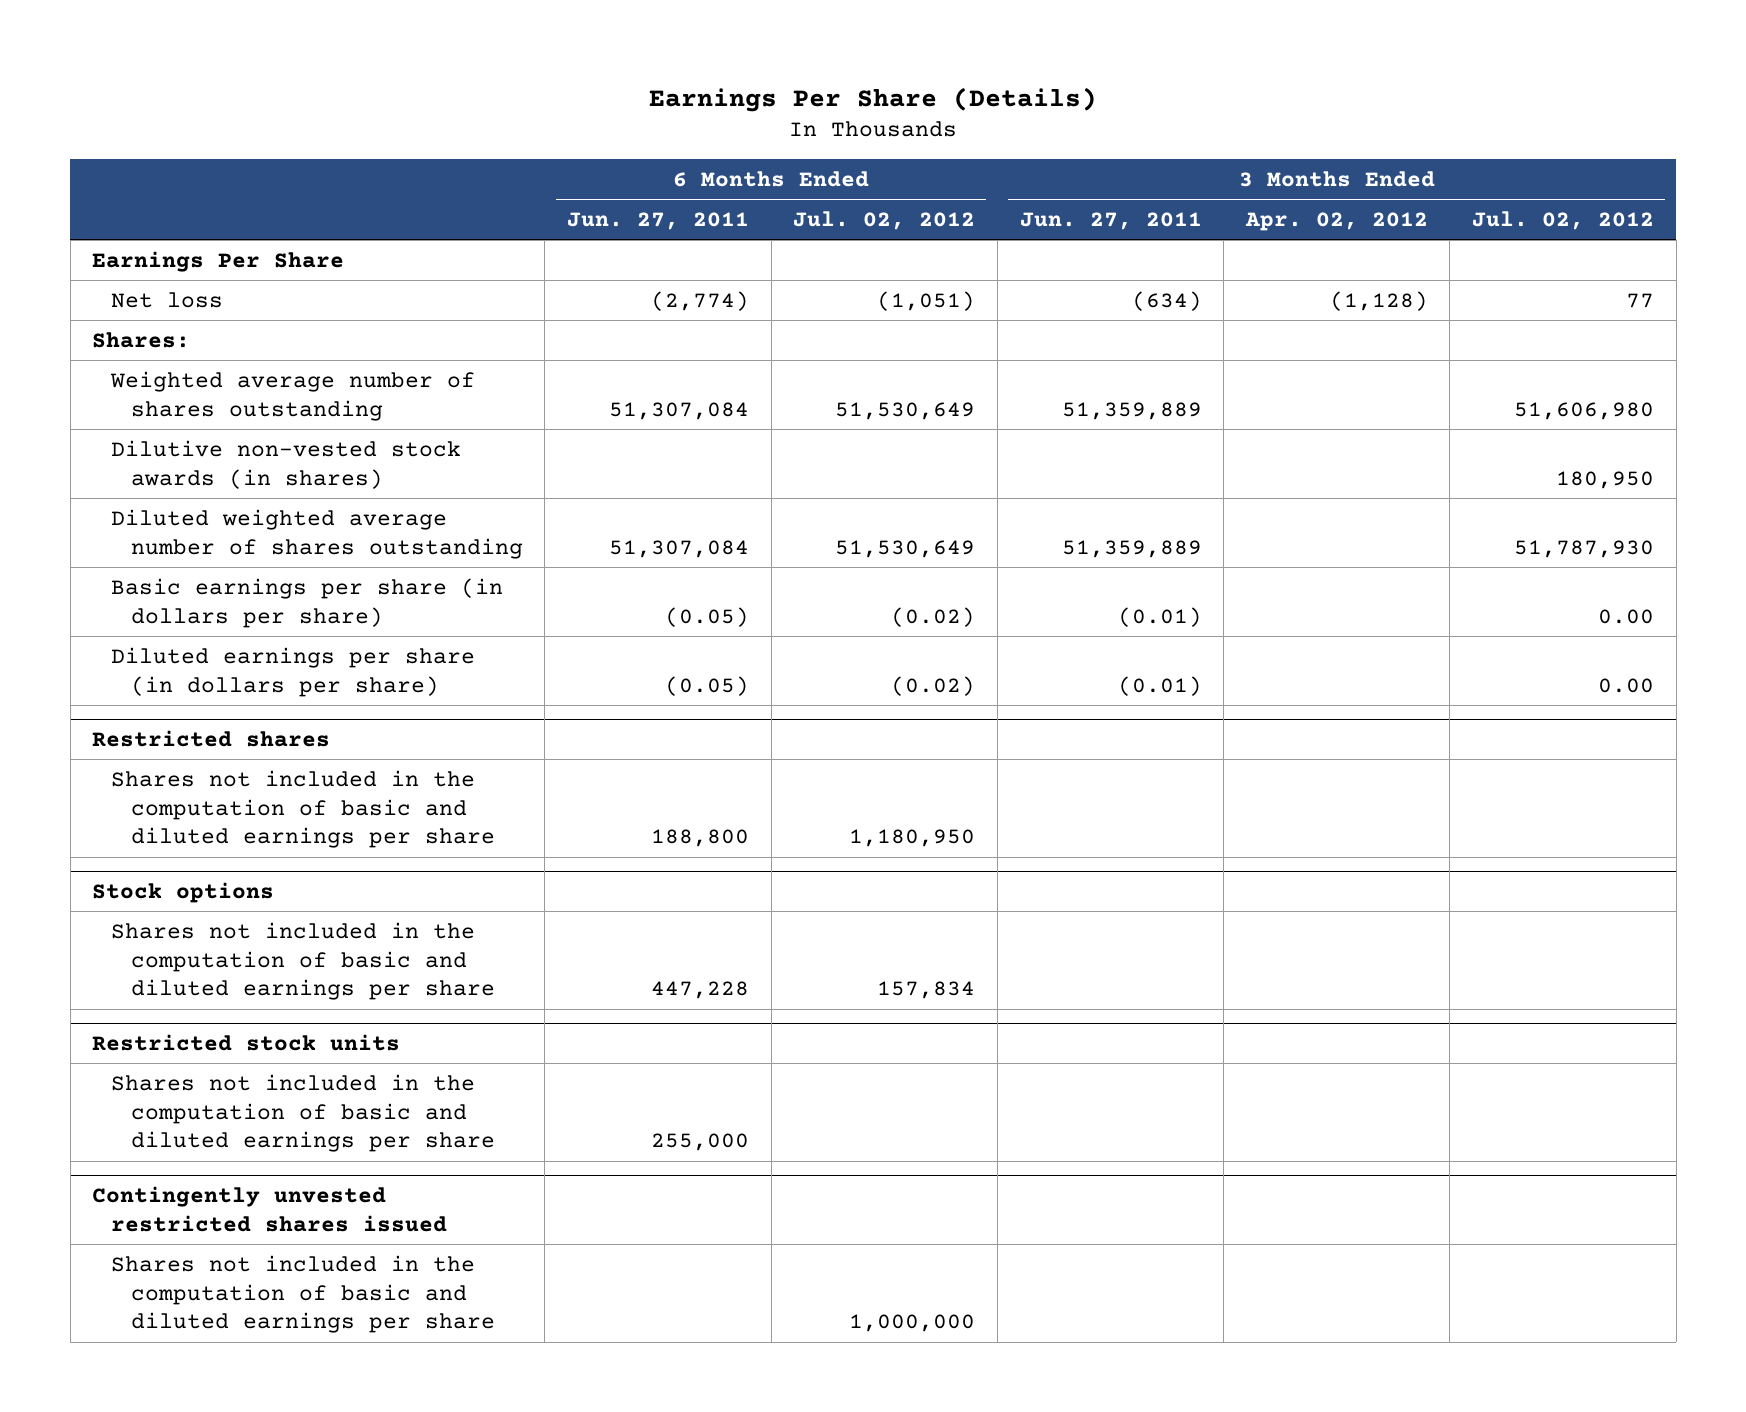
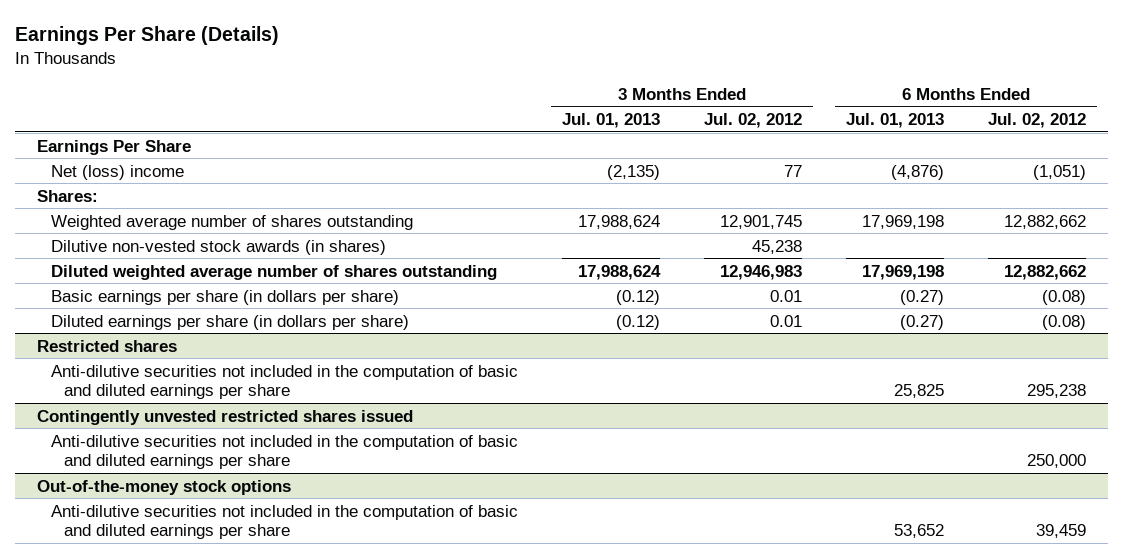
[566,211,749,230] Jun. 27, 2011 -> none
[1019,211,1202,230] Jun. 27, 2011 -> none
[1244,211,1428,231] Apr. 02, 2012 -> none
none -> [561,113,660,129] Jul. 01, 2013
none -> [845,113,944,129] Jul. 01, 2013
[111,291,224,308] Net loss -> [50,164,184,180] Net (loss) income
[835,401,976,420] 51,530,649 -> [1003,214,1086,229] 12,882,662
[1514,401,1655,420] 51,606,980 -> [719,214,802,229] 12,901,745
[1556,470,1655,489] 180,950 -> [751,239,802,254] 45,238
[835,539,976,558] 51,530,649 -> [1003,264,1086,280] 12,882,662
[1514,539,1655,558] 51,787,930 -> [719,264,802,280] 12,946,983
[891,606,976,627] (0.02) -> [1041,289,1086,305] (0.08)
[1598,608,1655,624] 0.00 -> [769,289,802,302] 0.01
[891,675,976,696] (0.02) -> [1041,314,1086,330] (0.08)
[1598,677,1655,693] 0.00 -> [769,314,802,327] 0.01
[92,882,275,904] Stock options -> none
[111,921,495,1001] Shares not included in the computation of basic and diluted earnings per share -> none
[92,1034,401,1052] Restricted stock units -> none
[111,1073,495,1153] Shares not included in the computation of basic and diluted earnings per share -> none
[111,769,495,849] Shares not included in the computation of basic and diluted earnings per share -> [50,364,518,400] Anti-dilutive securities not included in the computation of basic and diluted earnings per share
[849,829,976,848] 1,180,950 -> [1026,384,1086,399] 295,238
[111,1254,495,1334] Shares not included in the computation of basic and diluted earnings per share -> [50,434,518,470] Anti-dilutive securities not included in the computation of basic and diluted earnings per share
[849,1314,976,1333] 1,000,000 -> [1026,454,1086,469] 250,000
none -> [37,479,292,495] Out-of-the-money stock options
none -> [50,504,518,540] Anti-dilutive securities not included in the computation of basic and diluted earnings per share

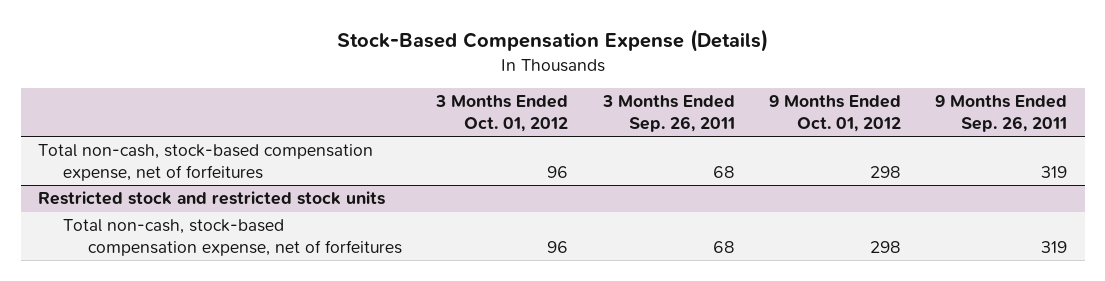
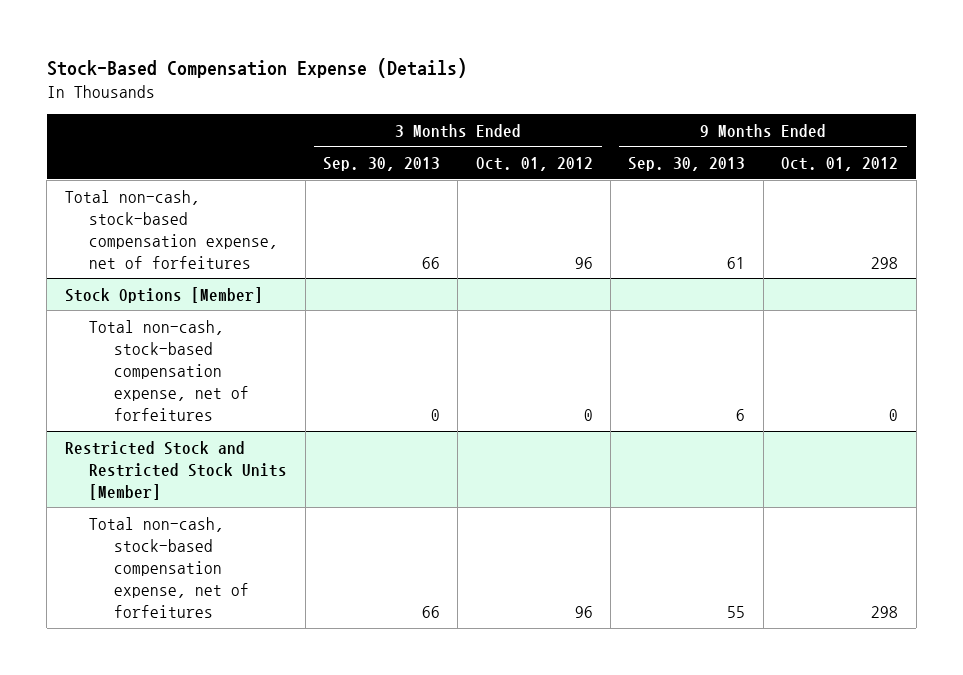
[601,95,735,132] 3 Months Ended Sep. 26, 2011 -> none
[935,95,1068,132] 9 Months Ended Sep. 26, 2011 -> none
none -> [322,156,440,171] Sep. 30, 2013
none -> [628,156,746,171] Sep. 30, 2013
none -> [64,286,263,303] Stock Options [Member]
none -> [89,319,249,421] Total non-cash, stock-based compensation expense, net of forfeitures
[37,191,385,206] Restricted stock and restricted stock units -> [64,440,288,500] Restricted Stock and Restricted Stock Units [Member]

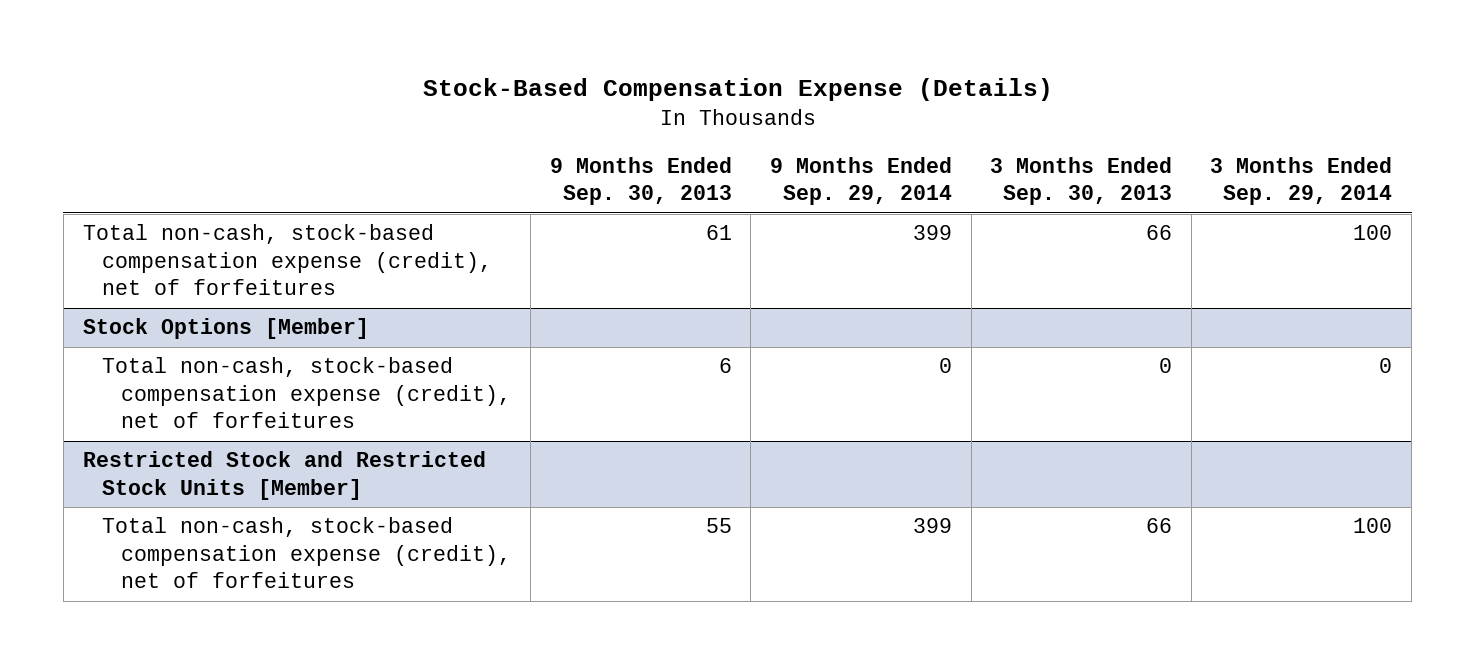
[475,156,593,171] Oct. 01, 2012 -> none
[781,156,899,171] Oct. 01, 2012 -> none
none -> [769,156,952,206] 9 Months Ended Sep. 29, 2014
none -> [1210,156,1393,206] 3 Months Ended Sep. 29, 2014
[64,189,279,269] Total non-cash, stock-based compensation expense, net of forfeitures -> [82,224,492,296] Total non-cash, stock-based compensation expense (credit), net of forfeitures
[89,319,249,421] Total non-cash, stock-based compensation expense, net of forfeitures -> [101,357,512,429] Total non-cash, stock-based compensation expense (credit), net of forfeitures
[89,516,249,618] Total non-cash, stock-based compensation expense, net of forfeitures -> [101,517,512,589] Total non-cash, stock-based compensation expense (credit), net of forfeitures

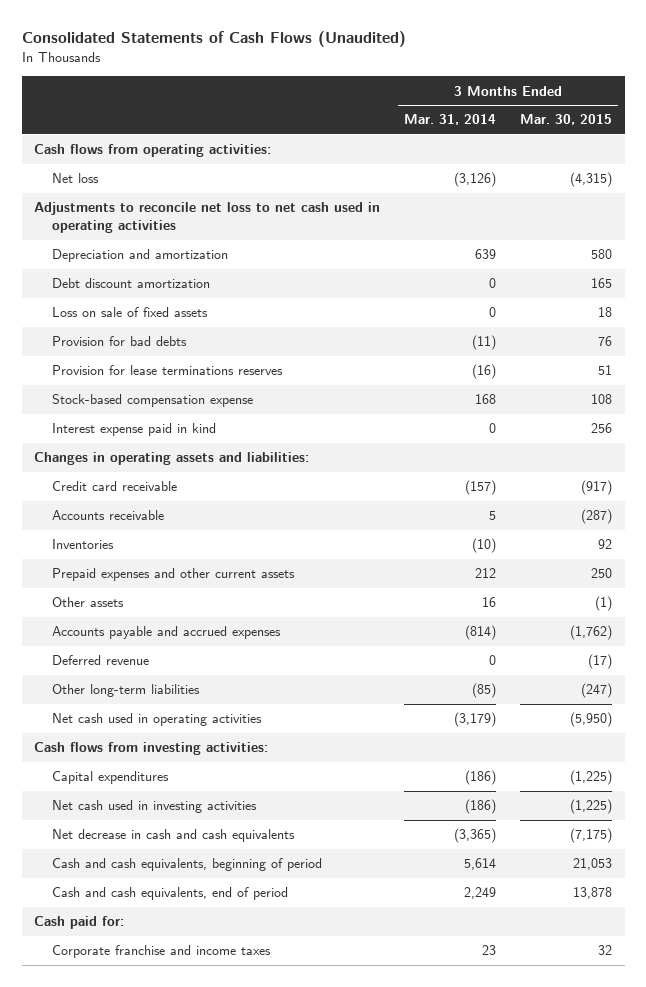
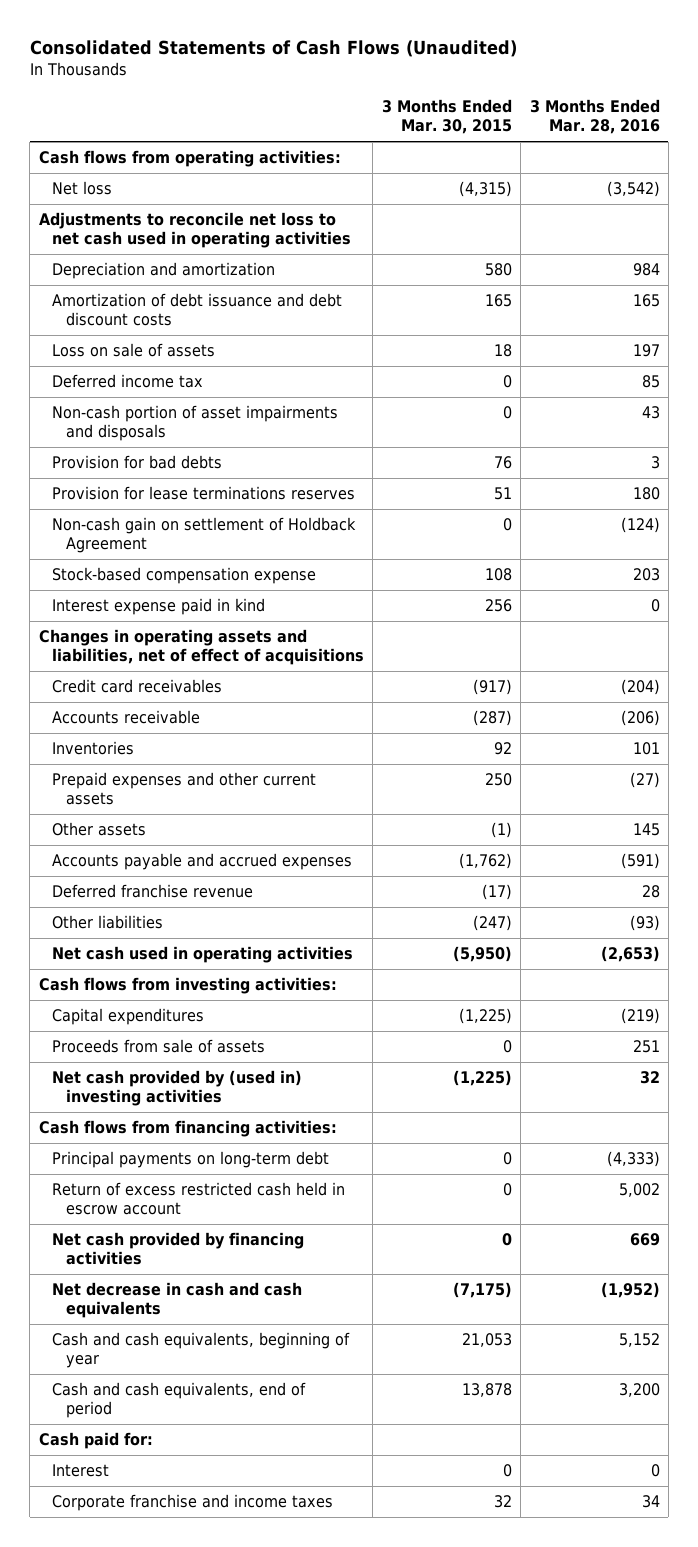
[404,114,497,126] Mar. 31, 2014 -> none
none -> [529,99,660,135] 3 Months Ended Mar. 28, 2016
[51,278,210,289] Debt discount amortization -> [52,293,343,327] Amortization of debt issuance and debt discount costs
[51,307,208,318] Loss on sale of fixed assets -> [52,343,216,358] Loss on sale of assets
none -> [52,374,204,389] Deferred income tax
none -> [52,405,339,442] Non-cash portion of asset impairments and disposals
none -> [52,517,357,554] Non-cash gain on settlement of Holdback Agreement
[33,452,309,466] Changes in operating assets and liabilities: -> [38,629,365,666] Changes in operating assets and liabilities, net of effect of acquisitions
[51,481,177,492] Credit card receivable -> [52,679,223,694] Credit card receivables
[51,655,149,666] Deferred revenue -> [52,884,254,899] Deferred franchise revenue
[51,684,200,698] Other long-term liabilities -> [52,915,164,930] Other liabilities
none -> [52,1039,266,1054] Proceeds from sale of assets
[51,800,257,814] Net cash used in investing activities -> [52,1070,303,1107] Net cash provided by (used in) investing activities
none -> [38,1120,337,1138] Cash flows from financing activities:
none -> [52,1151,330,1169] Principal payments on long-term debt
none -> [52,1182,346,1216] Return of excess restricted cash held in escrow account
none -> [52,1232,305,1266] Net cash provided by financing activities
[51,858,322,872] Cash and cash equivalents, beginning of period -> [52,1332,351,1369] Cash and cash equivalents, beginning of year
none -> [52,1464,110,1478] Interest

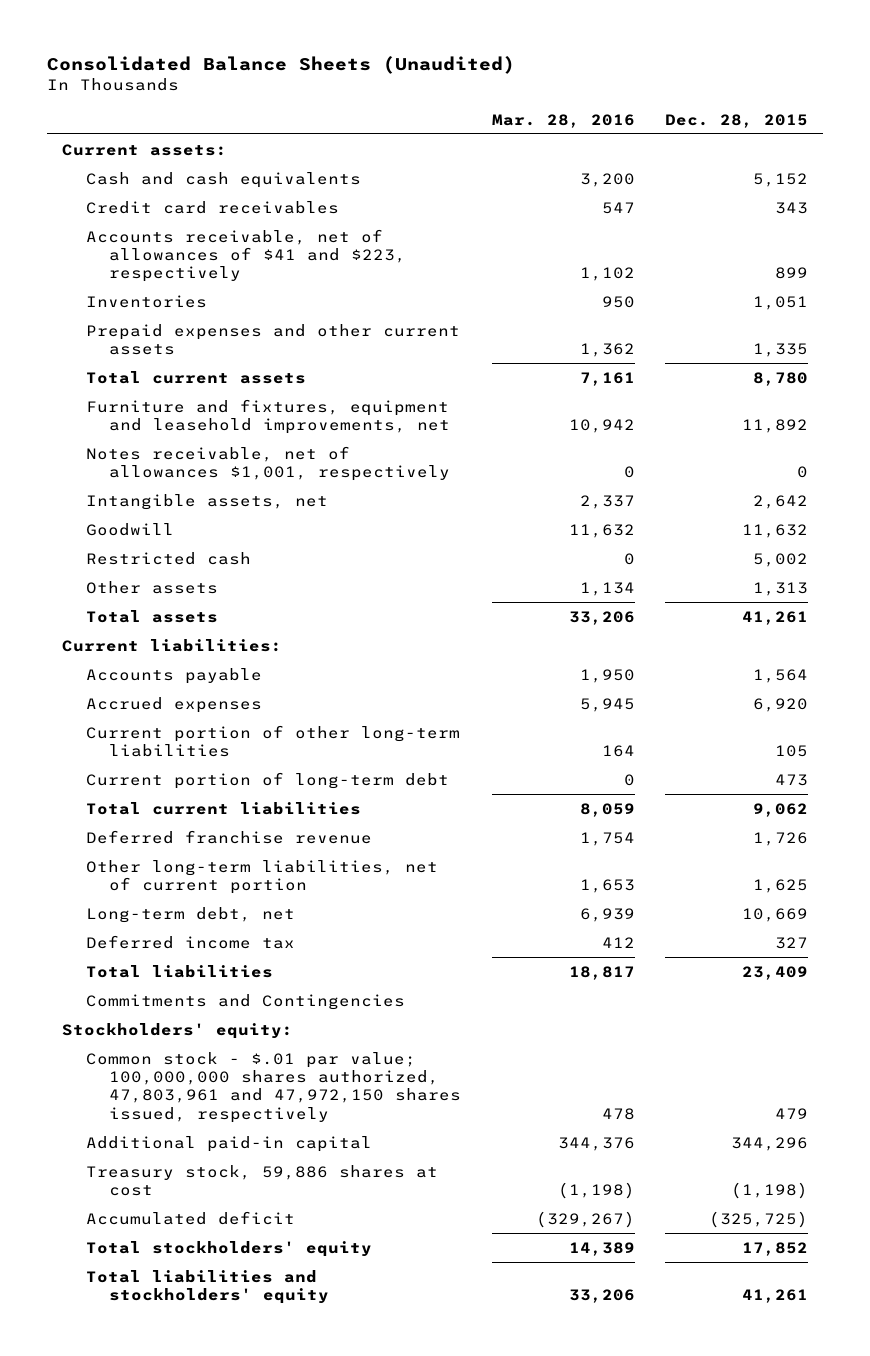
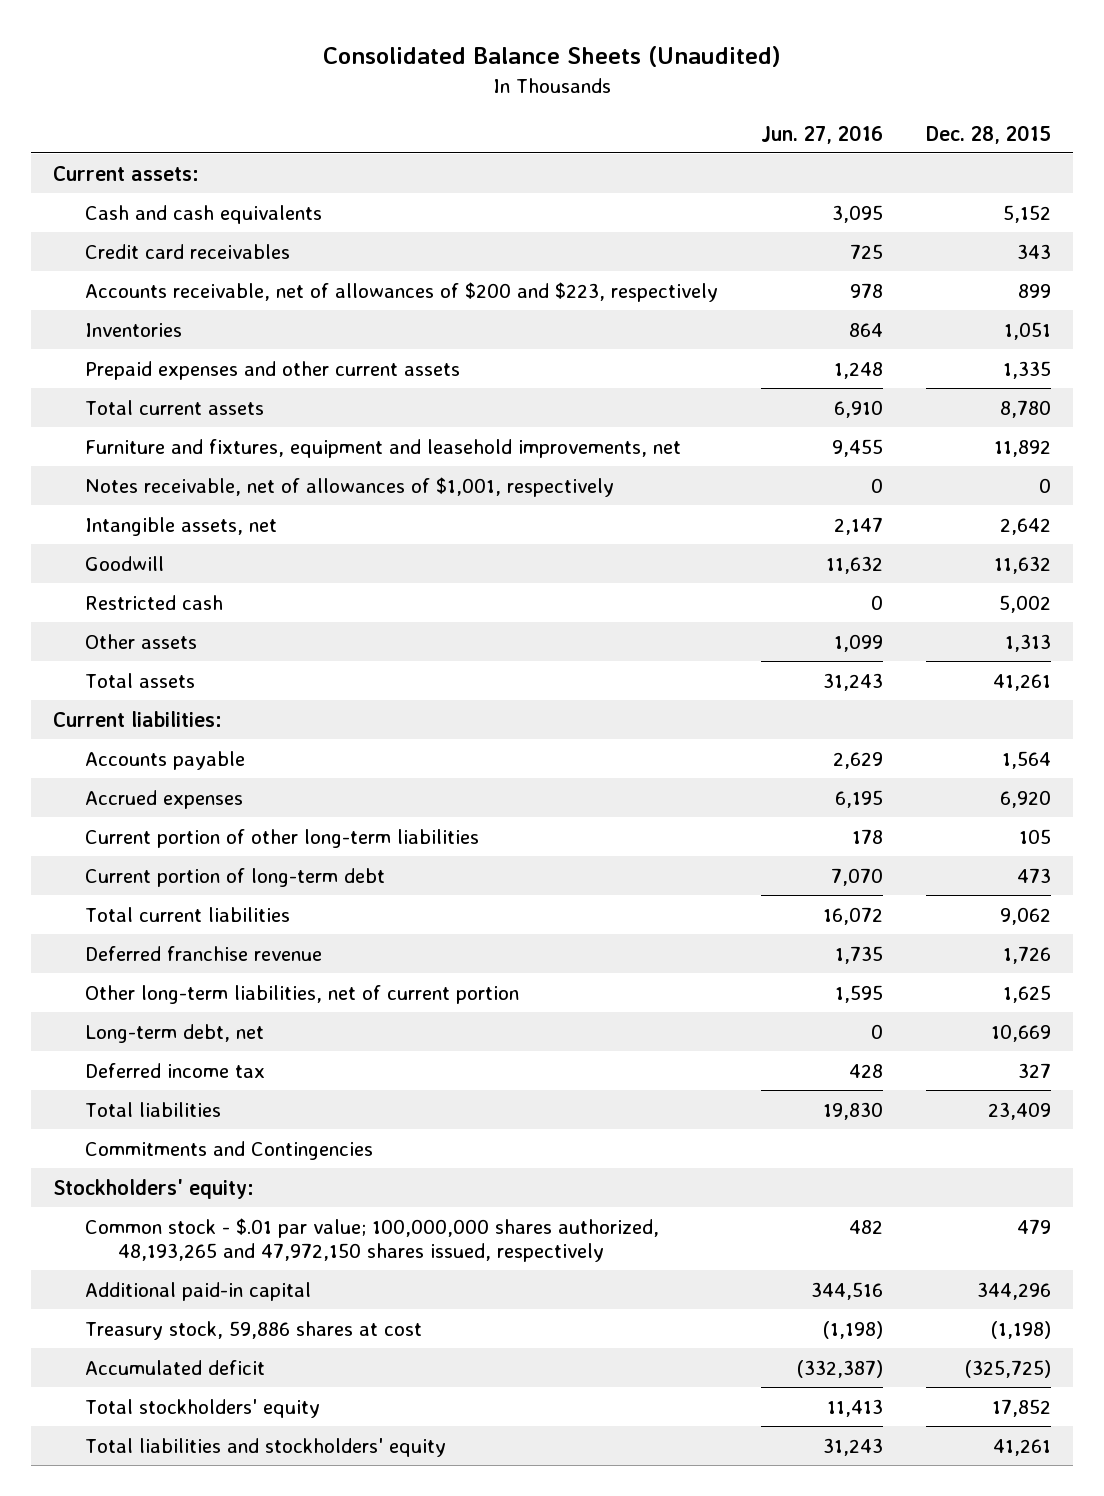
[491,113,635,128] Mar. 28, 2016 -> none
none -> [761,124,884,144] Jun. 27, 2016
[85,228,407,283] Accounts receivable, net of allowances of $41 and $223, respectively -> [85,281,719,302] Accounts receivable, net of allowances of $200 and $223, respectively
[85,445,451,481] Notes receivable, net of allowances $1,001, respectively -> [85,476,615,497] Notes receivable, net of allowances of $1,001, respectively
[85,1051,462,1123] Common stock - $.01 par value; 100,000,000 shares authorized, 47,803,961 and 47,972,150 shares issued, respectively -> [85,1217,660,1263] Common stock - $.01 par value; 100,000,000 shares authorized, 48,193,265 and 47,972,150 shares issued, respectively

